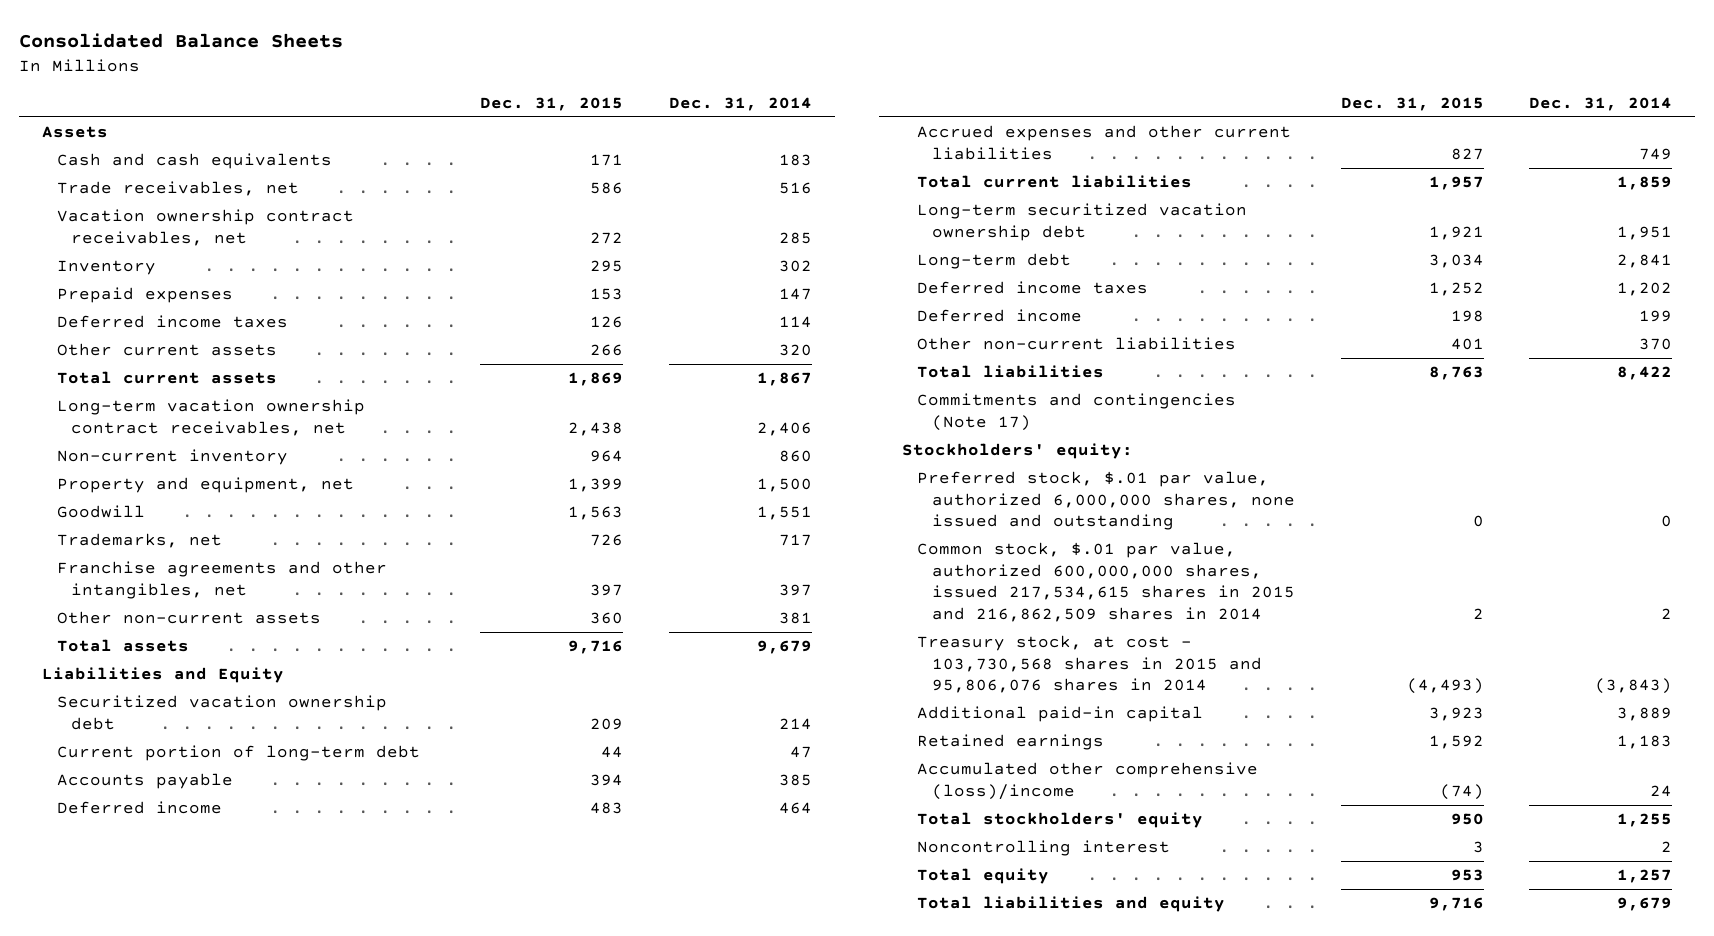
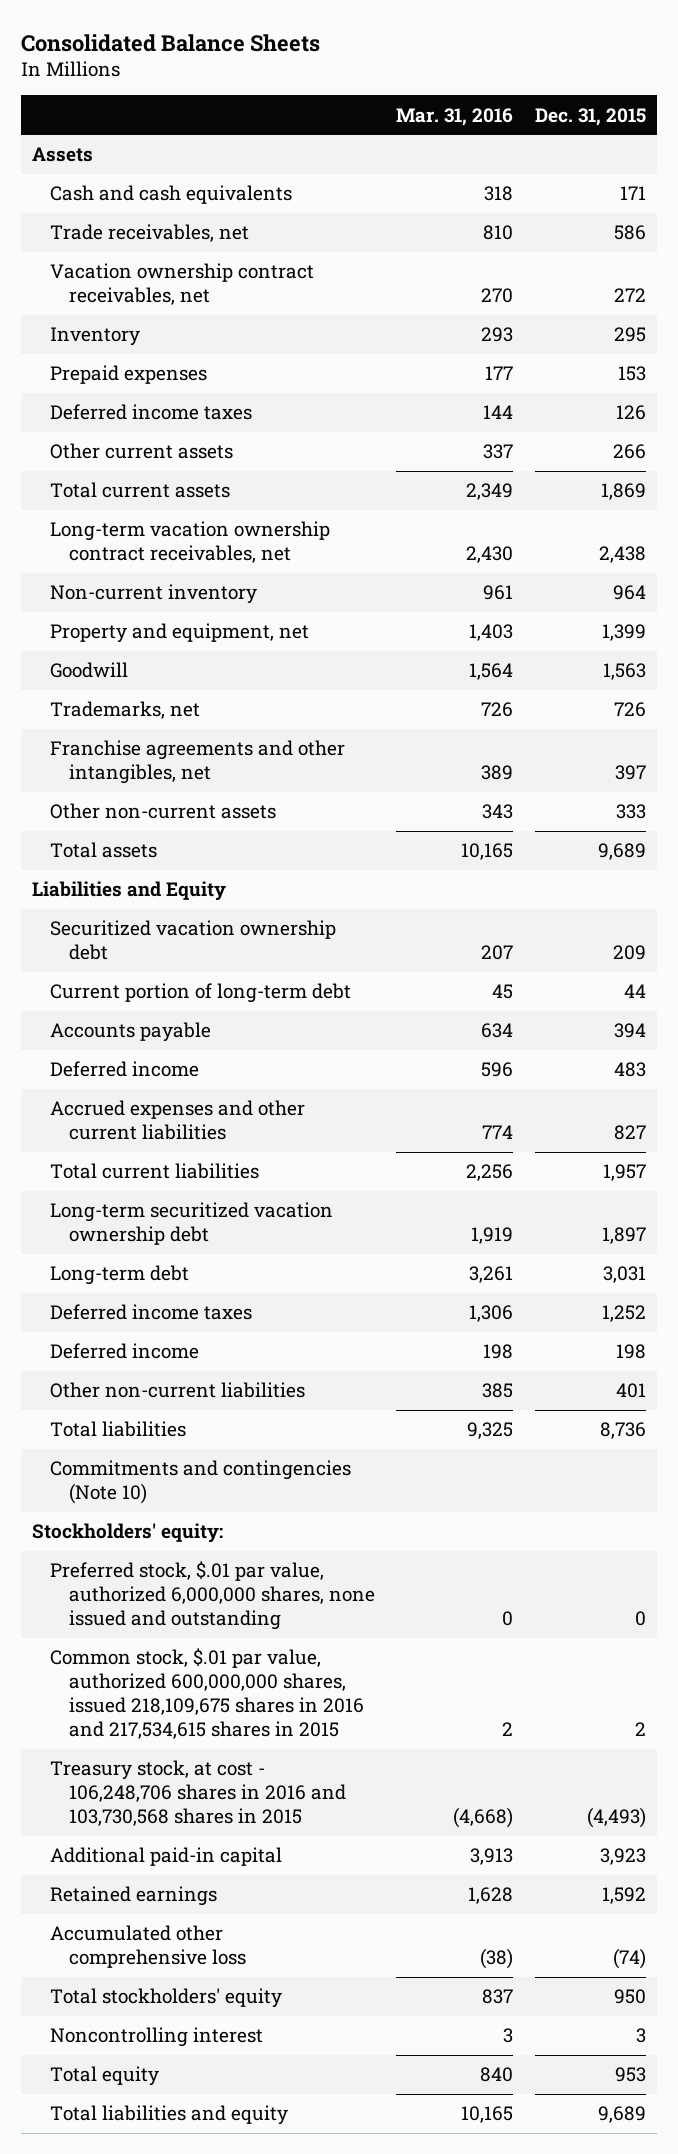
[669,96,813,111] Dec. 31, 2014 -> none
none -> [396,107,514,126] Mar. 31, 2016
[590,612,624,625] 360 -> [616,804,647,820] 333
[568,640,624,655] 9,716 -> [598,843,647,861] 9,689
[1428,225,1484,240] 1,921 -> [602,1227,647,1245] 1,897
[1428,254,1484,269] 3,034 -> [603,1266,647,1284] 3,031
[1428,366,1484,381] 8,763 -> [600,1422,647,1440] 8,736
[916,393,1236,431] Commitments and contingencies (Note 17) -> [50,1460,352,1505] Commitments and contingencies (Note 10)
[916,542,1295,623] Common stock, $.01 par value, authorized 600,000,000 shares, issued 217,534,615 shares in 2015 and 216,862,509 shares in 2014 -> [50,1648,364,1740] Common stock, $.01 par value, authorized 600,000,000 shares, issued 218,109,675 shares in 2016 and 217,534,615 shares in 2015
[916,635,1262,694] Treasury stock, at cost - 103,730,568 shares in 2015 and 95,806,076 shares in 2014 -> [50,1760,346,1827] Treasury stock, at cost - 106,248,706 shares in 2016 and 103,730,568 shares in 2015
[916,762,1258,800] Accumulated other comprehensive (loss)/income -> [50,1925,246,1969] Accumulated other comprehensive loss
[1428,897,1484,912] 9,716 -> [598,2106,647,2124] 9,689

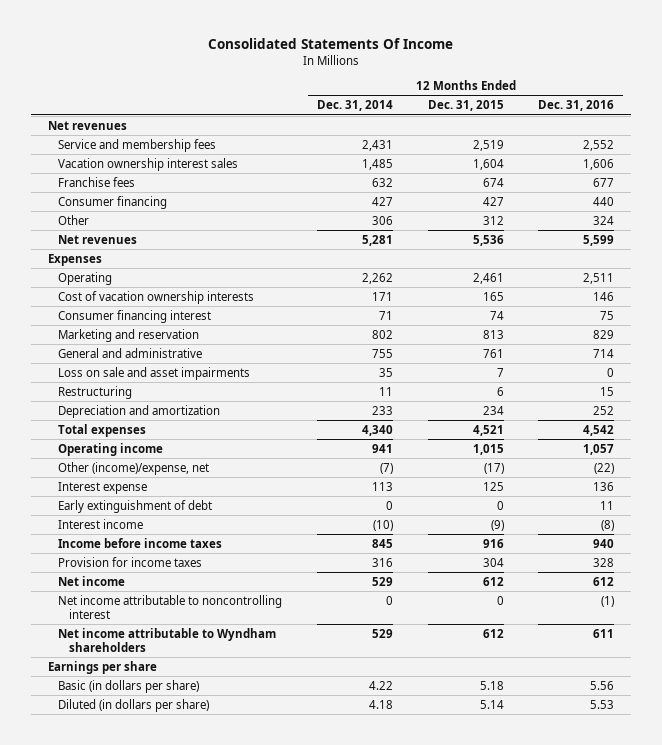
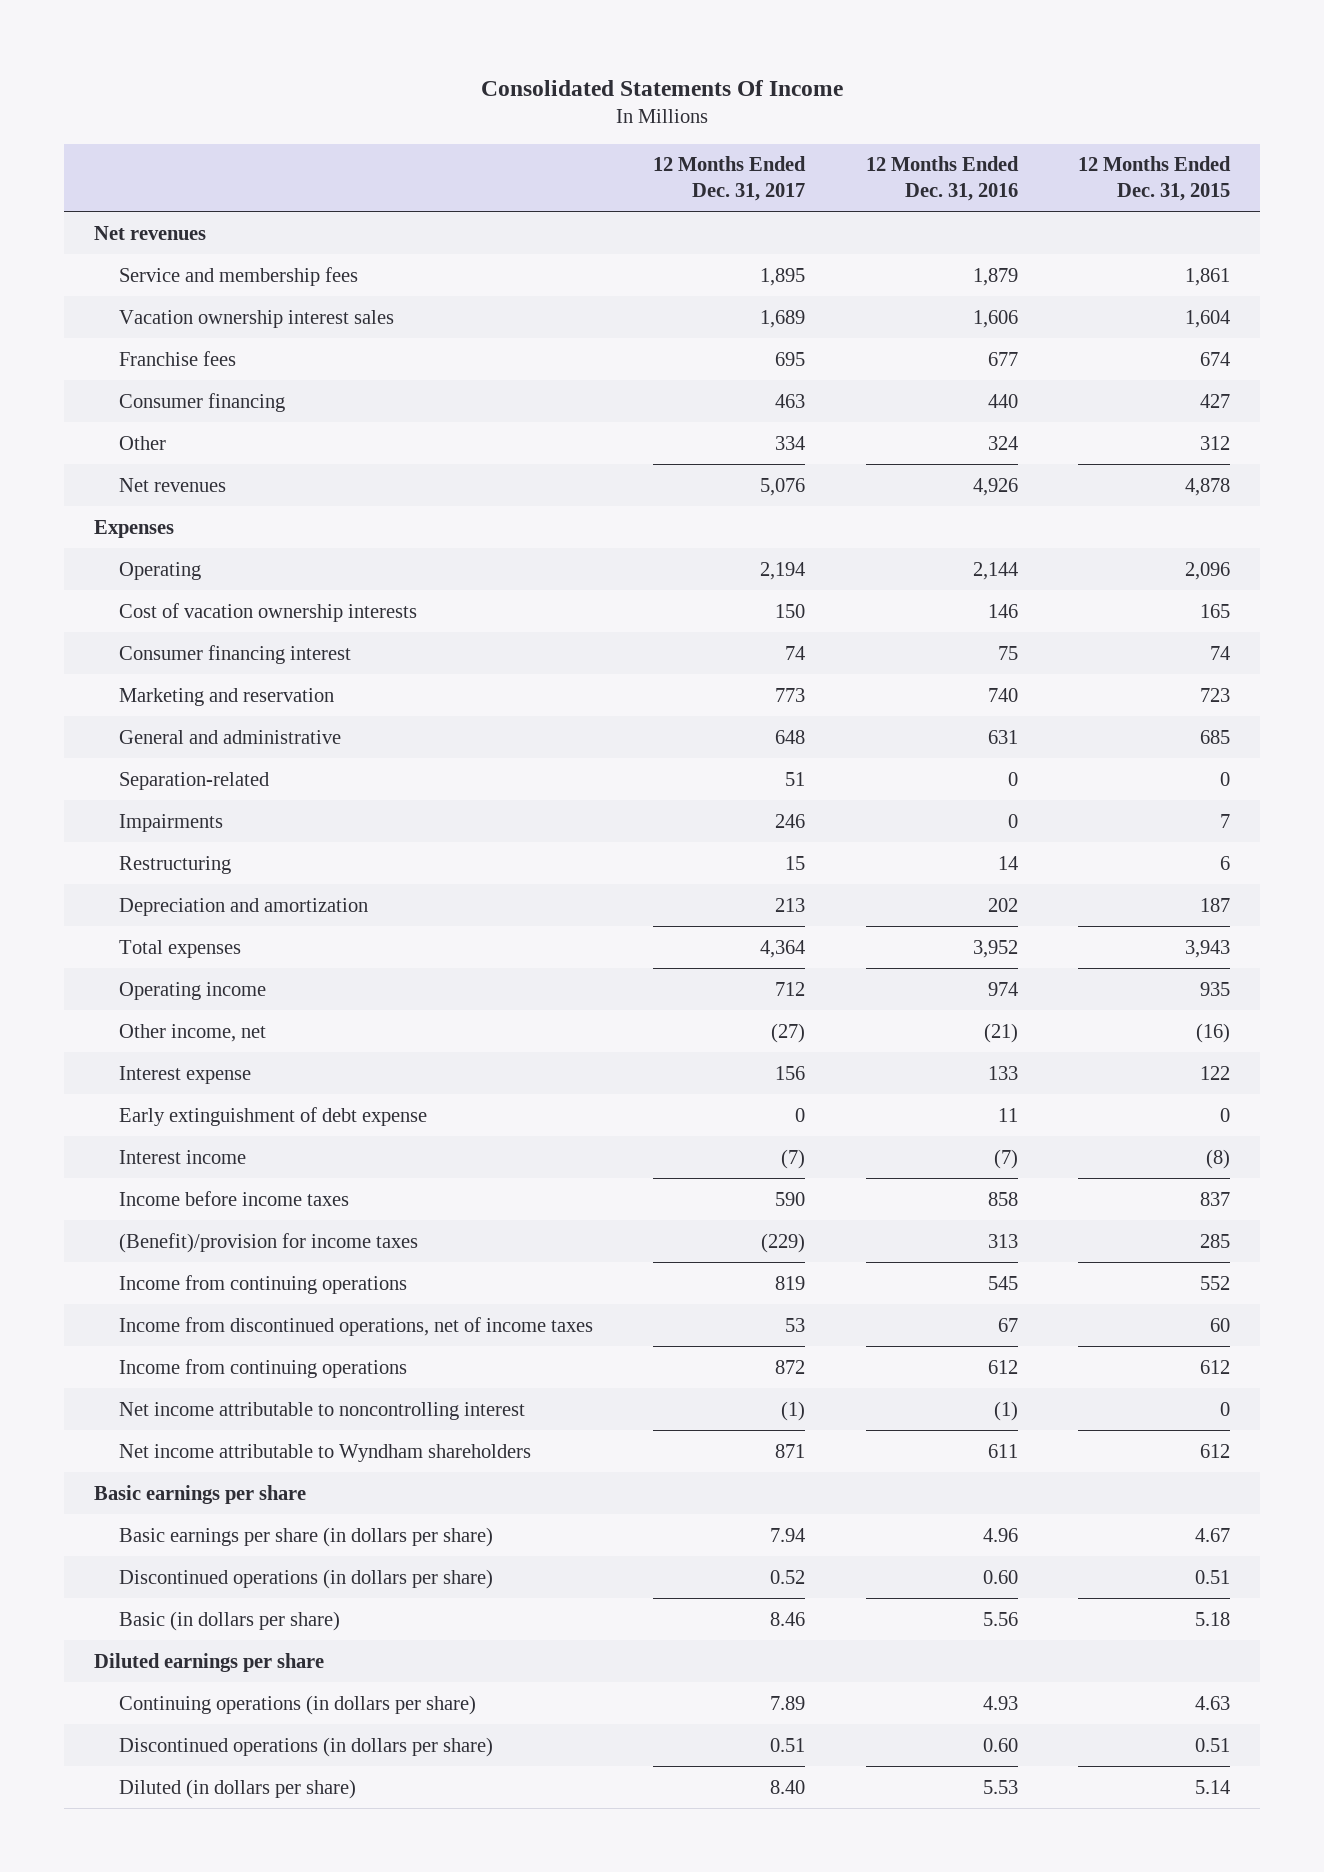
[316,100,393,112] Dec. 31, 2014 -> none
none -> [653,156,807,201] 12 Months Ended Dec. 31, 2017
[472,139,504,151] 2,519 -> [1185,267,1231,286] 1,861
[583,139,615,151] 2,552 -> [972,267,1018,286] 1,879
[472,234,504,246] 5,536 -> [1185,477,1231,496] 4,878
[583,234,615,246] 5,599 -> [972,477,1018,496] 4,926
[472,272,504,284] 2,461 -> [1185,561,1231,580] 2,096
[583,272,615,284] 2,511 -> [972,561,1018,580] 2,144
[58,366,251,380] Loss on sale and asset impairments -> none
[482,329,504,339] 813 -> [1200,687,1231,702] 723
[593,329,615,339] 829 -> [987,687,1018,702] 740
[482,348,504,358] 761 -> [1200,729,1231,744] 685
[593,348,615,358] 714 -> [987,729,1018,744] 631
none -> [118,771,269,790] Separation-related
none -> [118,813,223,832] Impairments
[600,386,615,396] 15 -> [997,855,1018,870] 14
[482,405,504,415] 234 -> [1200,897,1231,912] 187
[593,405,615,415] 252 -> [987,897,1018,912] 202
[472,424,504,436] 4,521 -> [1185,939,1231,958] 3,943
[583,424,615,436] 4,542 -> [972,939,1018,958] 3,952
[472,443,504,455] 1,015 -> [1200,981,1231,996] 935
[583,443,615,455] 1,057 -> [987,981,1018,996] 974
[58,461,210,475] Other (income)/expense, net -> [118,1023,266,1042] Other income, net
[483,462,504,474] (17) -> [1196,1022,1231,1043] (16)
[594,462,615,474] (22) -> [983,1022,1018,1043] (21)
[482,481,504,491] 125 -> [1200,1065,1231,1080] 122
[593,481,615,491] 136 -> [987,1065,1018,1080] 133
[58,499,213,513] Early extinguishment of debt -> [118,1106,427,1126] Early extinguishment of debt expense
[490,519,504,531] (9) -> [1206,1148,1231,1169] (8)
[601,519,615,531] (8) -> [993,1148,1018,1169] (7)
[482,538,504,548] 916 -> [1200,1191,1231,1206] 837
[593,538,615,548] 940 -> [987,1191,1018,1206] 858
[58,556,203,567] Provision for income taxes -> [118,1232,418,1253] (Benefit)/provision for income taxes
[482,557,504,567] 304 -> [1200,1233,1231,1248] 285
[593,557,615,567] 328 -> [987,1233,1018,1248] 313
none -> [118,1274,407,1294] Income from continuing operations
none -> [118,1316,593,1336] Income from discontinued operations, net of income taxes
[58,575,126,586] Net income -> [118,1358,407,1378] Income from continuing operations
[48,660,158,674] Earnings per share -> [93,1484,306,1504] Basic earnings per share
none -> [118,1526,493,1547] Basic earnings per share (in dollars per share)
none -> [118,1568,493,1589] Discontinued operations (in dollars per share)
none -> [93,1652,324,1672] Diluted earnings per share
none -> [118,1694,476,1715] Continuing operations (in dollars per share)
none -> [118,1736,493,1757] Discontinued operations (in dollars per share)

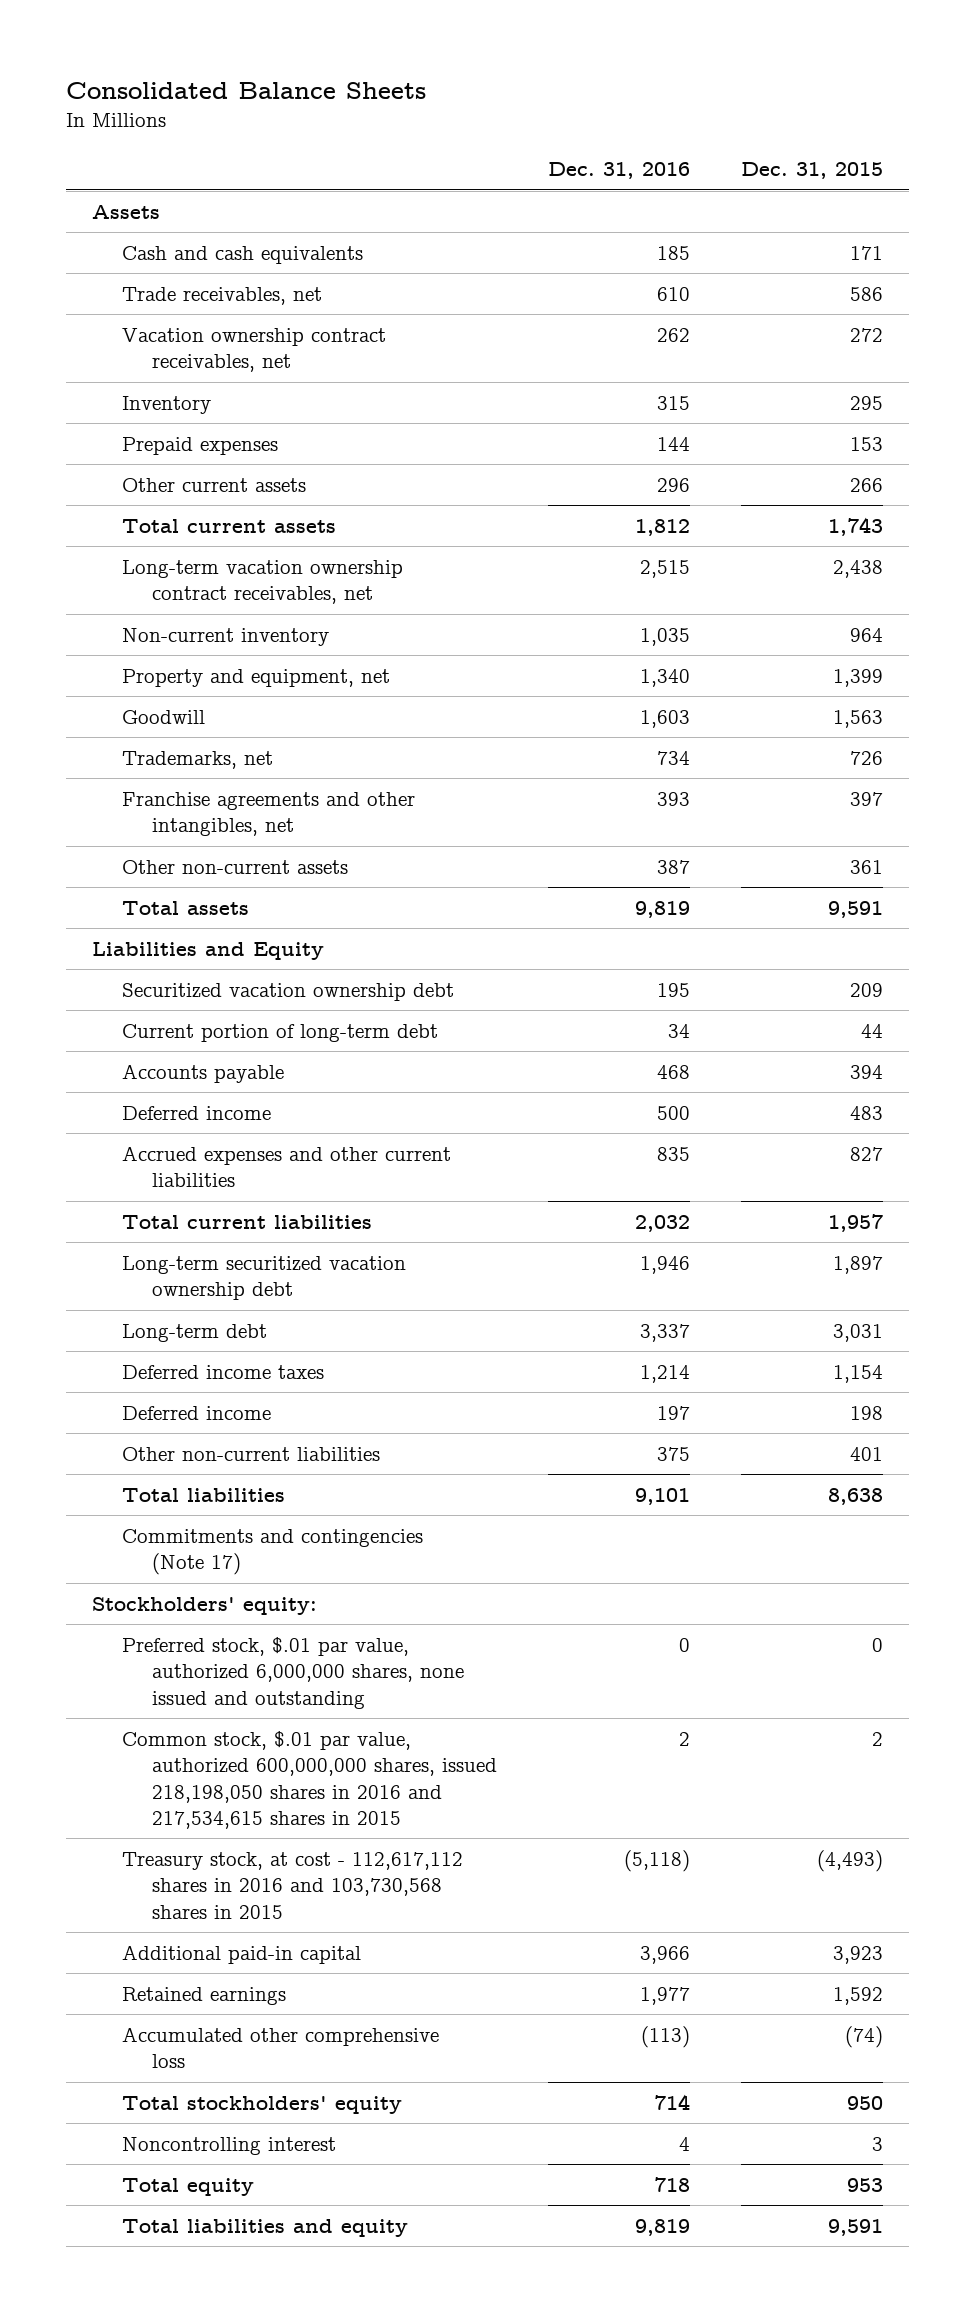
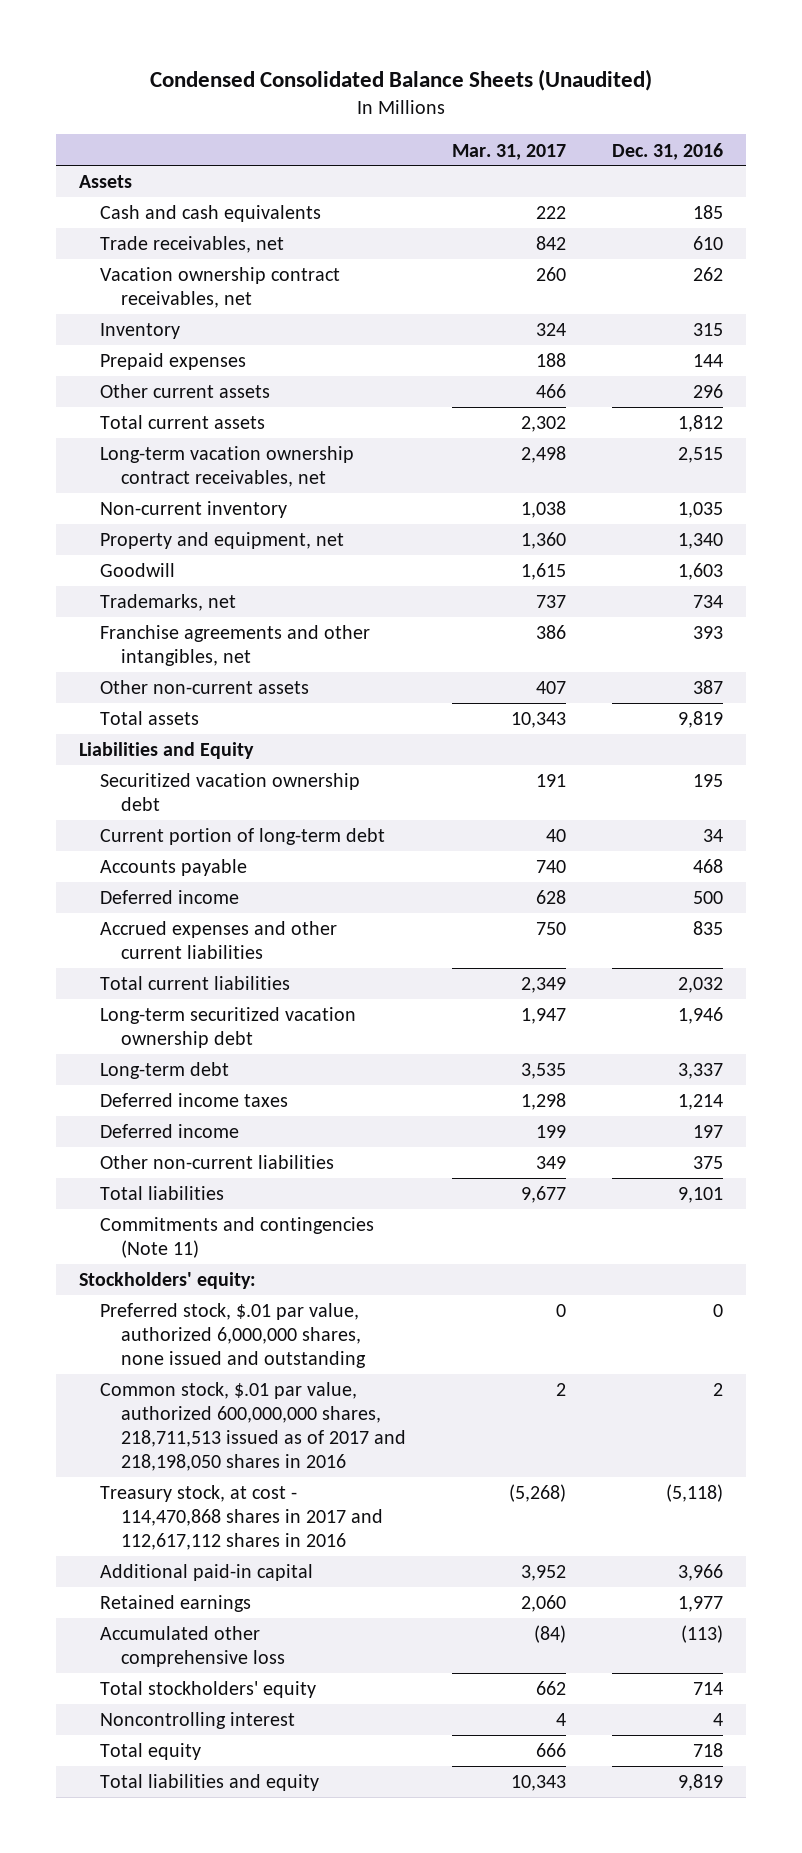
[66,81,427,99] Consolidated Balance Sheets -> [149,68,652,91] Condensed Consolidated Balance Sheets (Unaudited)
[741,162,884,180] Dec. 31, 2015 -> none
none -> [452,143,567,160] Mar. 31, 2017
[121,1528,423,1576] Commitments and contingencies (Note 17) -> [99,1217,374,1258] Commitments and contingencies (Note 11)
[121,1730,497,1829] Common stock, $.01 par value, authorized 600,000,000 shares, issued 218,198,050 shares in 2016 and 217,534,615 shares in 2015 -> [99,1382,407,1471] Common stock, $.01 par value, authorized 600,000,000 shares, 218,711,513 issued as of 2017 and 218,198,050 shares in 2016
[121,1851,463,1919] Treasury stock, at cost - 112,617,112 shares in 2016 and 103,730,568 shares in 2015 -> [99,1485,384,1550] Treasury stock, at cost - 114,470,868 shares in 2017 and 112,617,112 shares in 2016

